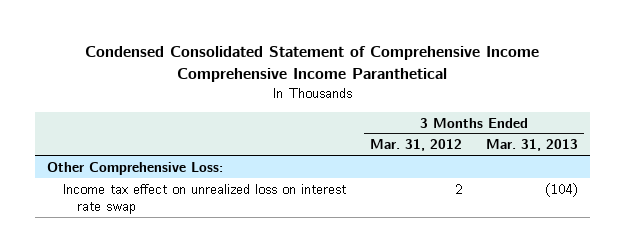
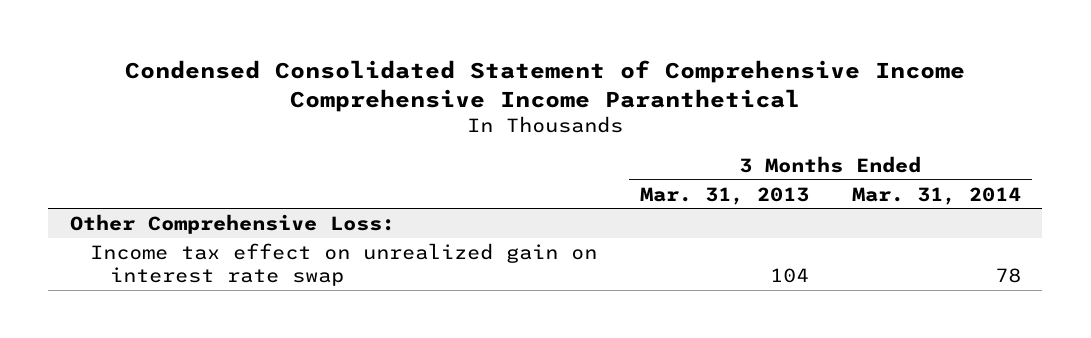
[369,139,462,152] Mar. 31, 2012 -> none
none -> [851,186,1021,205] Mar. 31, 2014
[61,183,346,215] Income tax effect on unrealized loss on interest rate swap -> [89,242,597,287] Income tax effect on unrealized gain on interest rate swap
[544,182,578,197] (104) -> [769,268,809,284] 104

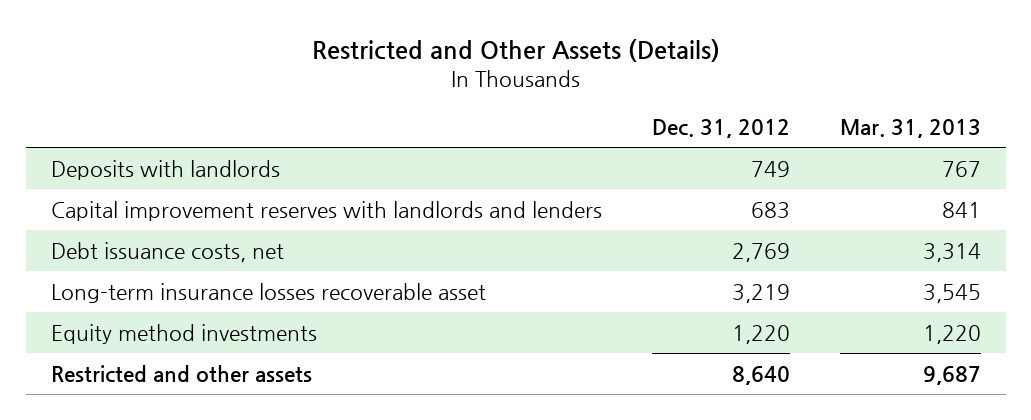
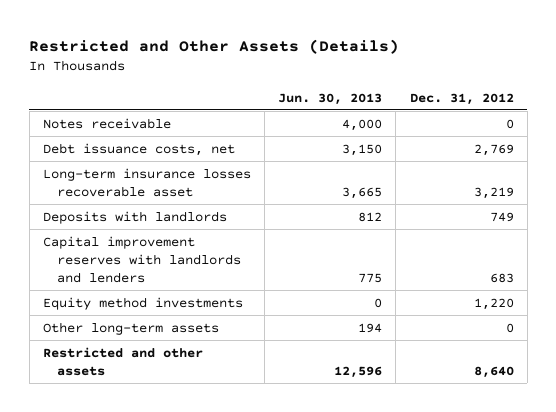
[839,119,981,139] Mar. 31, 2013 -> none
none -> [278,92,383,105] Jun. 30, 2013
none -> [42,117,171,129] Notes receivable
[50,159,280,180] Deposits with landlords -> [42,210,227,224] Deposits with landlords
[50,200,602,221] Capital improvement reserves with landlords and lenders -> [42,235,241,283] Capital improvement reserves with landlords and lenders
none -> [42,321,219,335] Other long-term assets

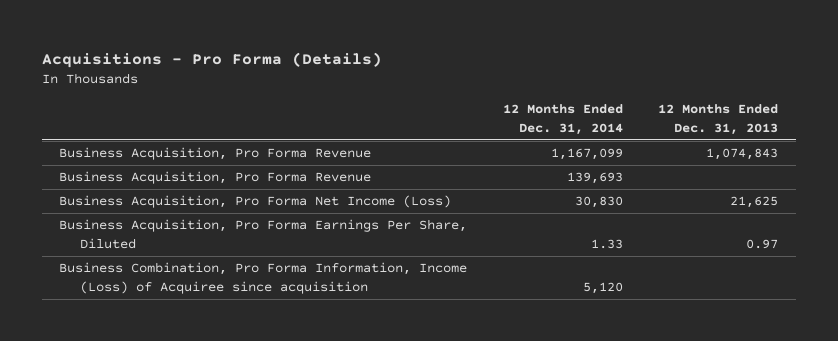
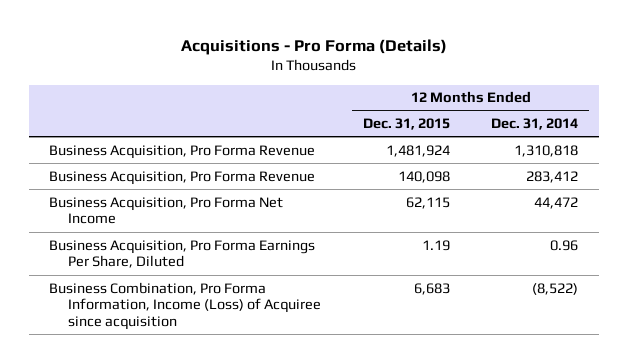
[658,104,779,135] 12 Months Ended Dec. 31, 2013 -> none
none -> [362,118,450,131] Dec. 31, 2015
[550,148,623,161] 1,167,099 -> [514,144,579,157] 1,310,818
[566,172,623,185] 139,693 -> [526,170,579,183] 283,412
[59,195,452,209] Business Acquisition, Pro Forma Net Income (Loss) -> [49,196,284,225] Business Acquisition, Pro Forma Net Income
[574,196,623,209] 30,830 -> [534,196,579,209] 44,472
[590,238,623,249] 1.33 -> [550,239,579,251] 0.96
[582,281,623,294] 5,120 -> [532,282,579,295] (8,522)

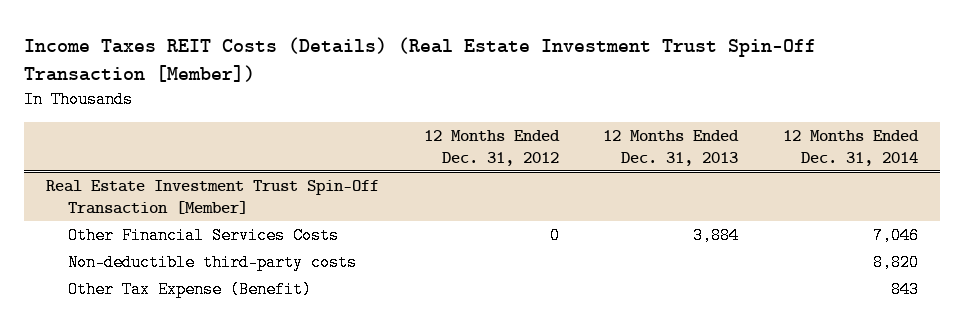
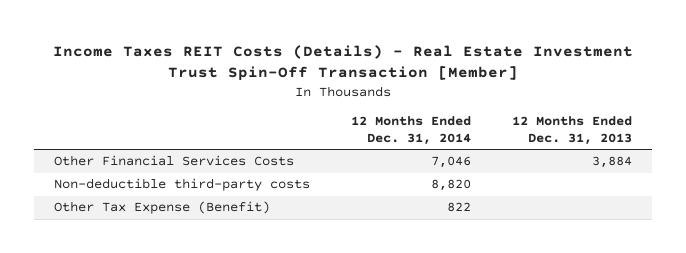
[23,36,816,82] Income Taxes REIT Costs (Details) (Real Estate Investment Trust Spin-Off Transaction [Member]) -> [53,44,634,82] Income Taxes REIT Costs (Details) - Real Estate Investment Trust Spin-Off Transaction [Member]
[423,130,560,166] 12 Months Ended Dec. 31, 2012 -> none
[46,180,380,214] Real Estate Investment Trust Spin-Off Transaction [Member] -> none
[891,281,920,299] 843 -> [447,202,472,213] 822

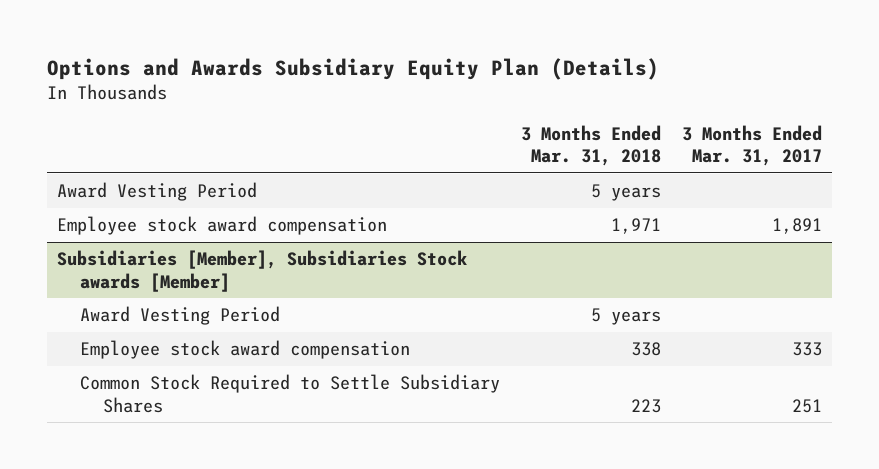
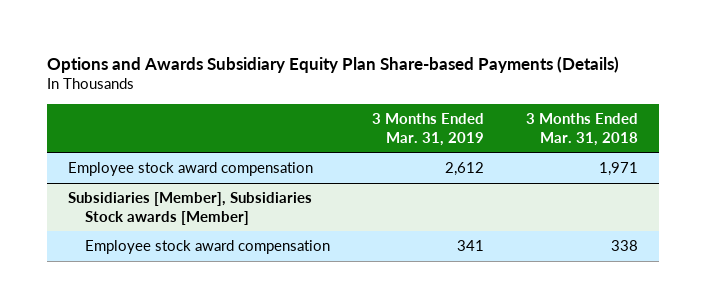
[46,57,659,80] Options and Awards Subsidiary Equity Plan (Details) -> [46,55,619,73] Options and Awards Subsidiary Equity Plan Share-based Payments (Details)
[681,124,822,167] 3 Months Ended Mar. 31, 2017 -> none
none -> [372,113,485,146] 3 Months Ended Mar. 31, 2019
[57,182,258,202] Award Vesting Period -> none
[80,306,281,326] Award Vesting Period -> none
[80,374,501,413] Common Stock Required to Settle Subsidiary Shares -> none

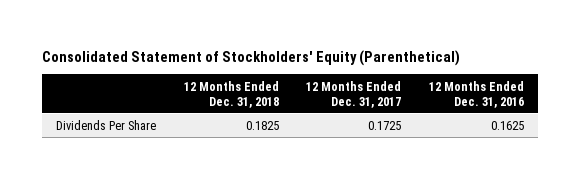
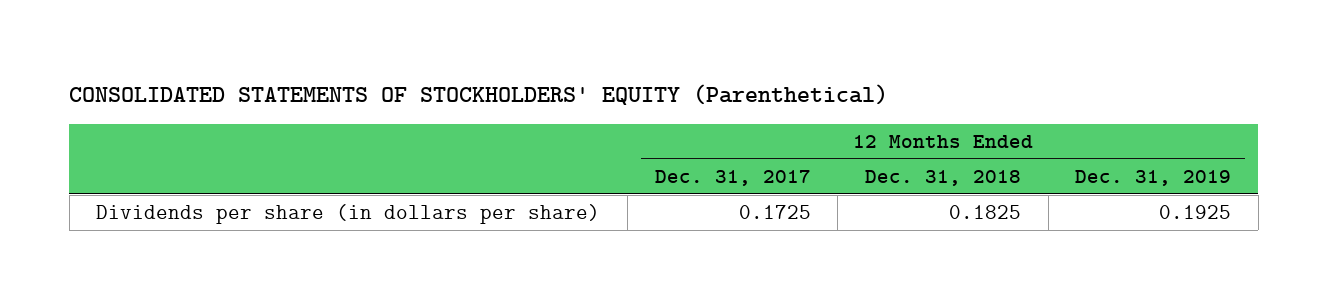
[42,49,461,66] Consolidated Statement of Stockholders' Equity (Parenthetical) -> [69,84,889,106] CONSOLIDATED STATEMENTS OF STOCKHOLDERS' EQUITY (Parenthetical)
[429,80,525,108] 12 Months Ended Dec. 31, 2016 -> none
none -> [1075,169,1232,186] Dec. 31, 2019
[55,120,156,131] Dividends Per Share -> [96,204,601,225] Dividends per share (in dollars per share)

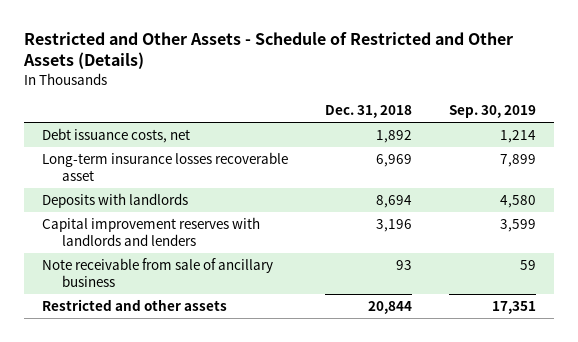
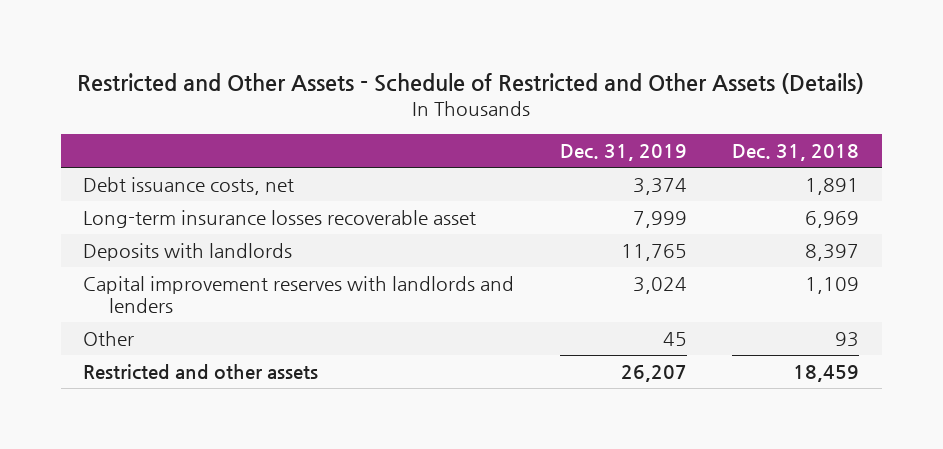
[448,105,536,119] Sep. 30, 2019 -> none
none -> [559,144,687,162] Dec. 31, 2019
[375,129,412,143] 1,892 -> [805,178,860,196] 1,891
[375,194,412,208] 8,694 -> [805,244,860,262] 8,397
[375,218,412,232] 3,196 -> [805,277,860,295] 1,109
[42,257,274,288] Note receivable from sale of ancillary business -> [83,331,135,347] Other
[367,300,412,314] 20,844 -> [793,365,860,383] 18,459

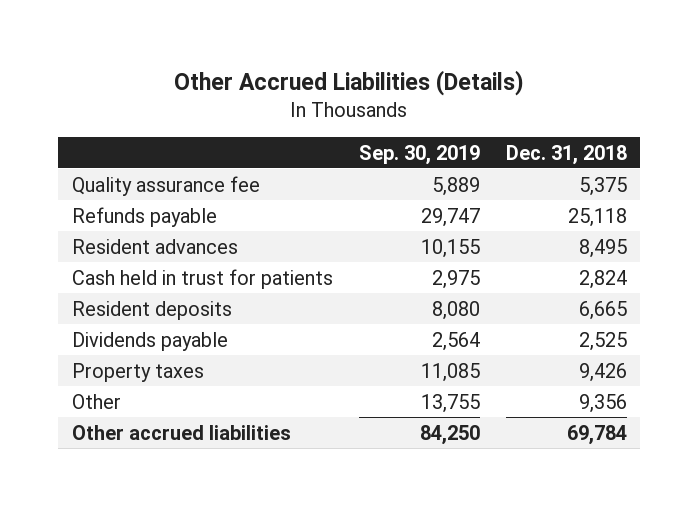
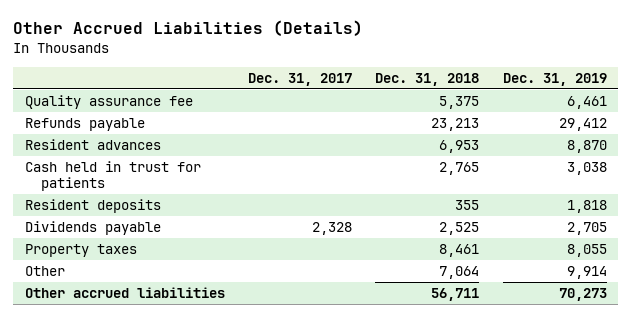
[358,144,480,165] Sep. 30, 2019 -> none
none -> [247,72,352,86] Dec. 31, 2017
none -> [502,72,607,86] Dec. 31, 2019
[567,207,627,227] 25,118 -> [431,117,480,131] 23,213
[578,238,627,258] 8,495 -> [439,139,480,153] 6,953
[578,269,627,289] 2,824 -> [439,161,480,175] 2,765
[578,300,627,320] 6,665 -> [455,199,480,210] 355
[578,362,627,382] 9,426 -> [439,243,480,257] 8,461
[578,393,627,413] 9,356 -> [439,265,480,279] 7,064
[566,424,627,445] 69,784 -> [431,287,480,301] 56,711

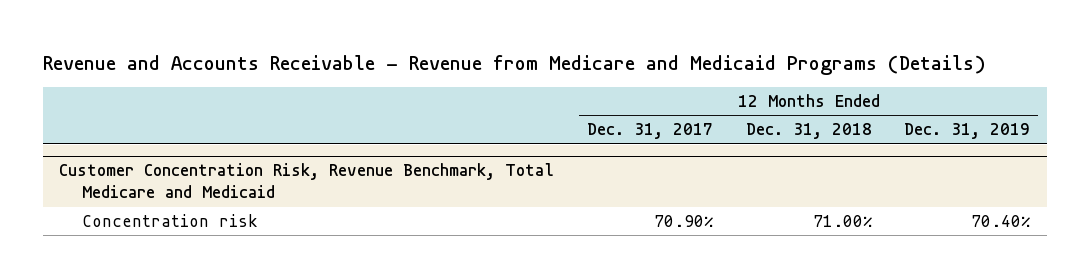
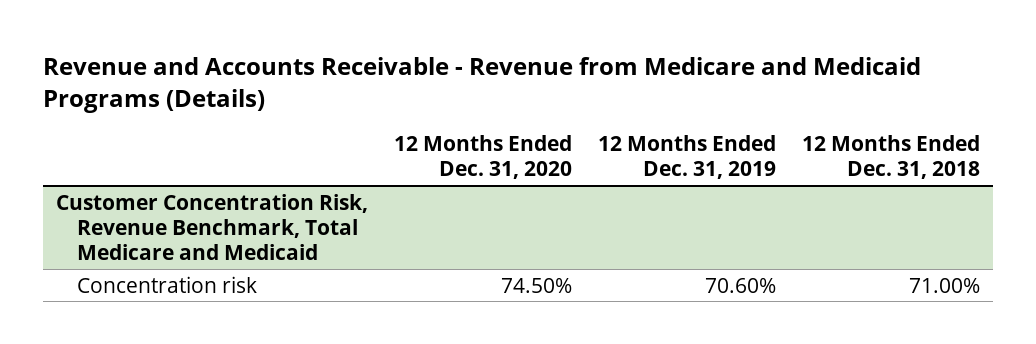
[587,123,714,140] Dec. 31, 2017 -> none
none -> [393,135,572,180] 12 Months Ended Dec. 31, 2020
[971,215,1031,228] 70.40% -> [705,277,777,293] 70.60%

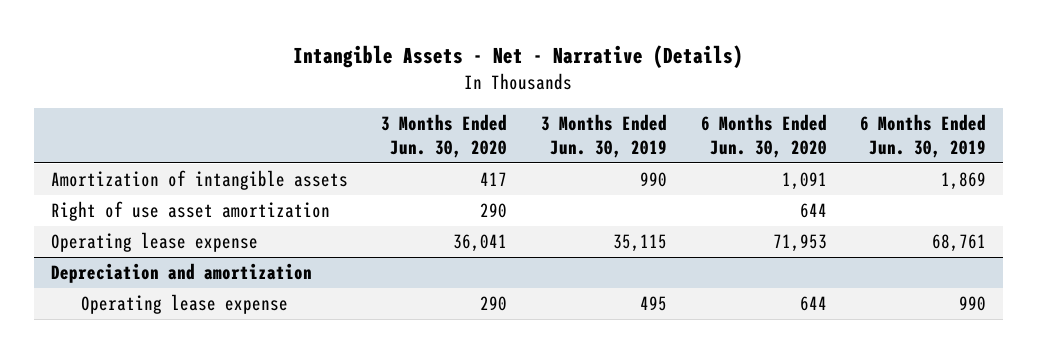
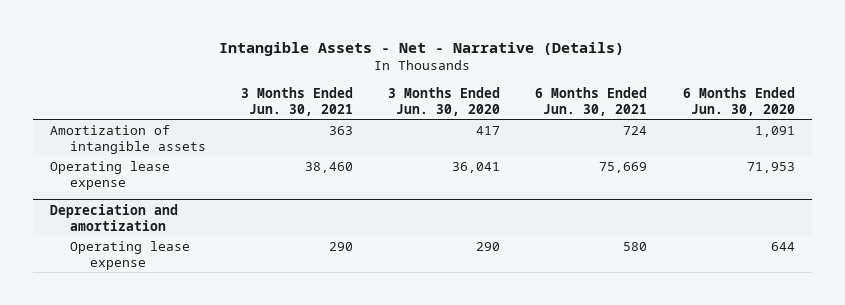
[540,113,667,158] 3 Months Ended Jun. 30, 2019 -> none
[860,113,987,158] 6 Months Ended Jun. 30, 2019 -> none
none -> [241,86,354,116] 3 Months Ended Jun. 30, 2021
none -> [535,86,648,116] 6 Months Ended Jun. 30, 2021
[50,201,330,222] Right of use asset amortization -> none

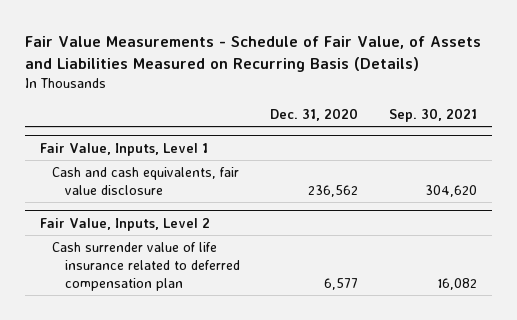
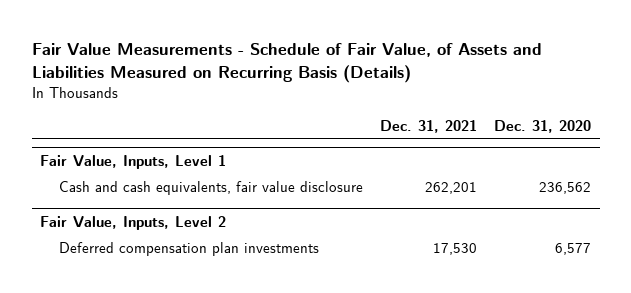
[388,107,477,122] Sep. 30, 2021 -> none
none -> [379,119,477,133] Dec. 31, 2021
[52,242,240,291] Cash surrender value of life insurance related to deferred compensation plan -> [58,242,319,257] Deferred compensation plan investments

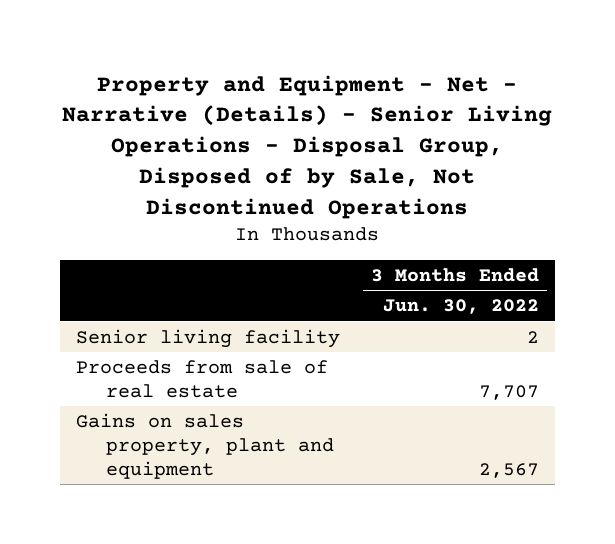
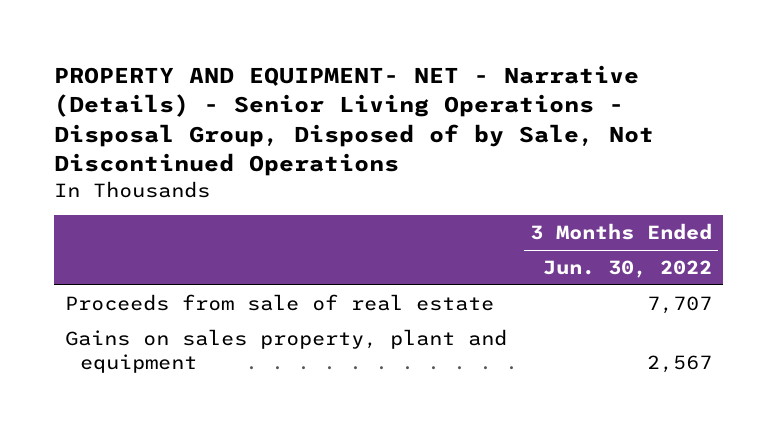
[62,74,553,219] Property and Equipment - Net - Narrative (Details) - Senior Living Operations - Disposal Group, Disposed of by Sale, Not Discontinued Operations -> [53,64,654,176] PROPERTY AND EQUIPMENT- NET - Narrative (Details) - Senior Living Operations - Disposal Group, Disposed of by Sale, Not Discontinued Operations
[75,328,340,348] Senior living facility -> none

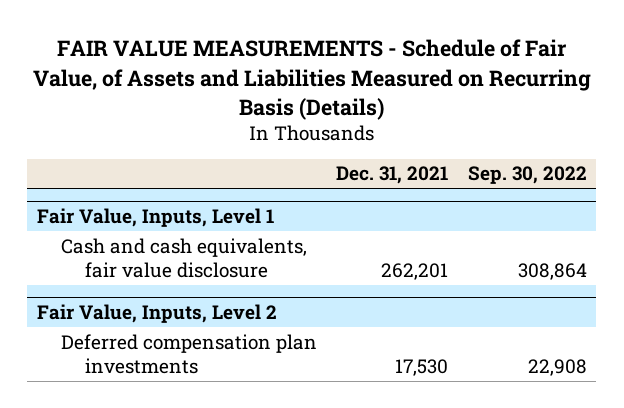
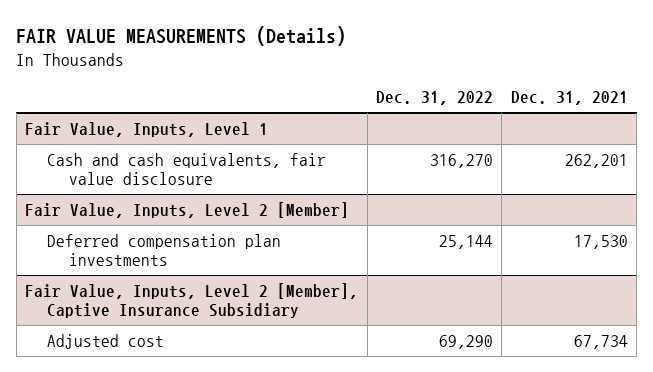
[32,39,591,120] FAIR VALUE MEASUREMENTS - Schedule of Fair Value, of Assets and Liabilities Measured on Recurring Basis (Details) -> [16,26,347,47] FAIR VALUE MEASUREMENTS (Details)
[467,166,587,185] Sep. 30, 2022 -> none
none -> [375,91,493,106] Dec. 31, 2022
[36,303,277,323] Fair Value, Inputs, Level 2 -> [25,201,350,218] Fair Value, Inputs, Level 2 [Member]
none -> [25,282,359,319] Fair Value, Inputs, Level 2 [Member], Captive Insurance Subsidiary
none -> [46,333,164,349] Adjusted cost

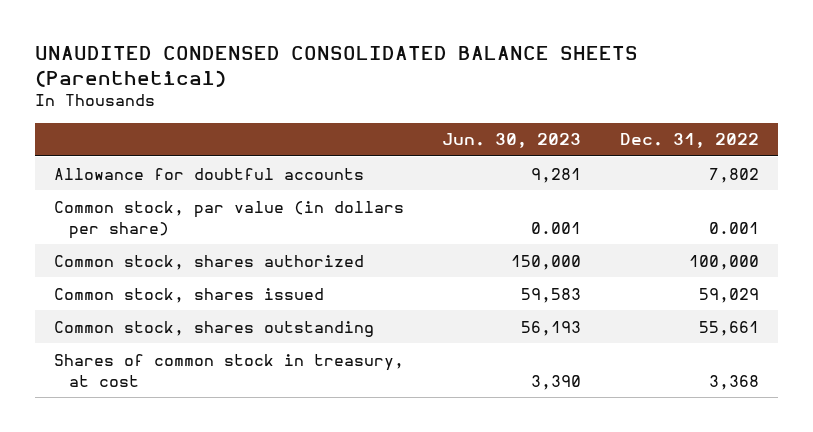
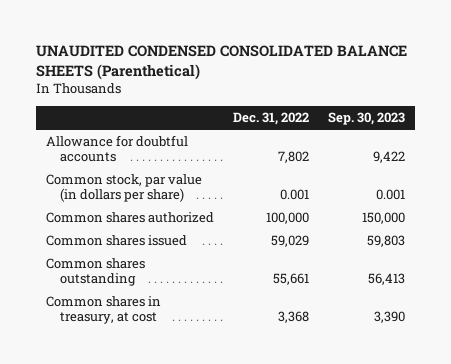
[442,133,582,149] Jun. 30, 2023 -> none
none -> [328,112,406,126] Sep. 30, 2023
[53,254,364,270] Common stock, shares authorized -> [45,212,214,224] Common shares authorized
[53,287,324,303] Common stock, shares issued -> [45,235,187,247] Common shares issued
[53,320,374,337] Common stock, shares outstanding -> [45,258,145,287] Common shares outstanding
[53,353,404,387] Shares of common stock in treasury, at cost -> [45,296,161,325] Common shares in treasury, at cost

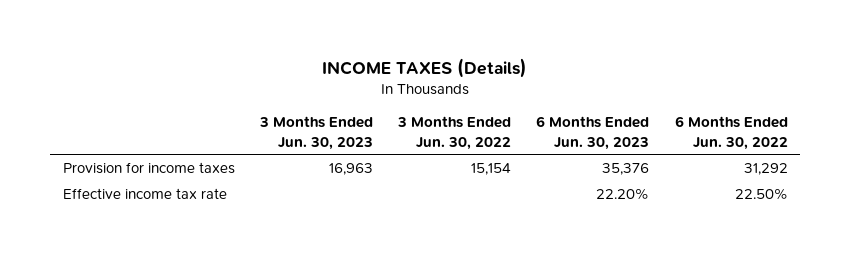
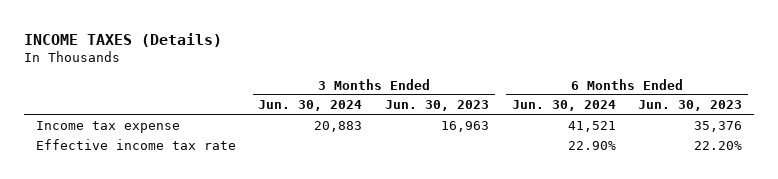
[397,116,512,150] 3 Months Ended Jun. 30, 2022 -> none
[674,116,788,150] 6 Months Ended Jun. 30, 2022 -> none
none -> [258,100,363,112] Jun. 30, 2024
none -> [511,100,616,112] Jun. 30, 2024
[62,162,235,175] Provision for income taxes -> [35,120,180,133] Income tax expense

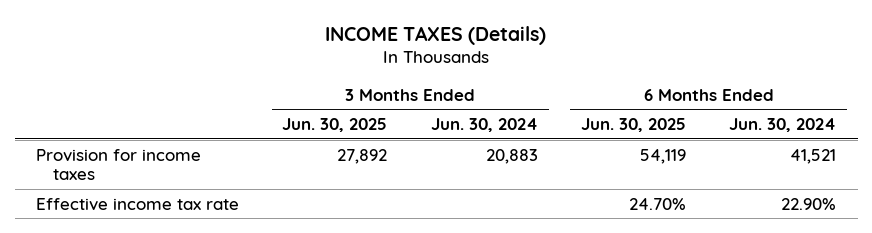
[384,100,489,112] Jun. 30, 2023 -> none
[638,100,743,112] Jun. 30, 2023 -> none
none -> [282,117,388,132] Jun. 30, 2025
none -> [580,117,686,132] Jun. 30, 2025
[35,120,180,133] Income tax expense -> [36,148,202,181] Provision for income taxes

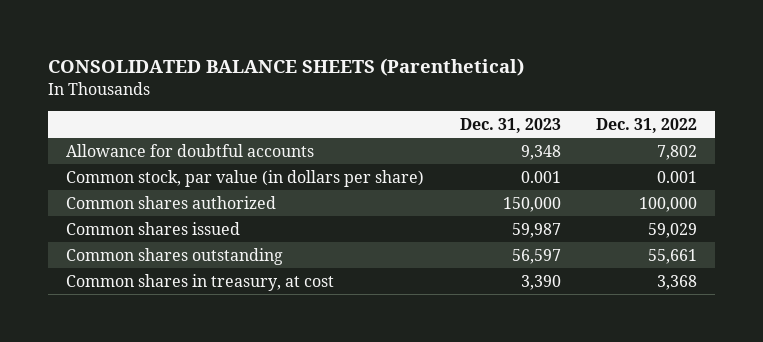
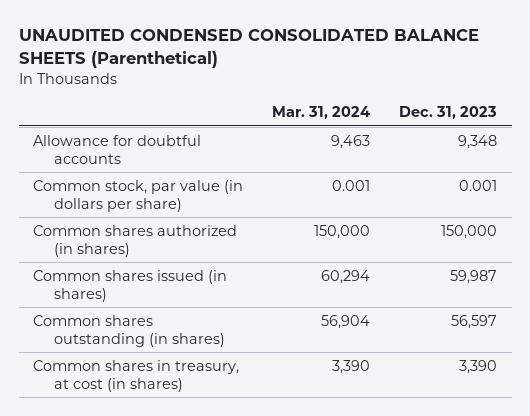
[48,58,525,77] CONSOLIDATED BALANCE SHEETS (Parenthetical) -> [18,29,479,68] UNAUDITED CONDENSED CONSOLIDATED BALANCE SHEETS (Parenthetical)
[595,118,697,134] Dec. 31, 2022 -> none
none -> [272,105,371,119] Mar. 31, 2024
[66,195,277,209] Common shares authorized -> [33,224,238,257] Common shares authorized (in shares)
[66,221,241,235] Common shares issued -> [33,269,228,302] Common shares issued (in shares)
[66,247,284,265] Common shares outstanding -> [33,314,226,347] Common shares outstanding (in shares)
[66,273,335,291] Common shares in treasury, at cost -> [33,359,240,392] Common shares in treasury, at cost (in shares)

